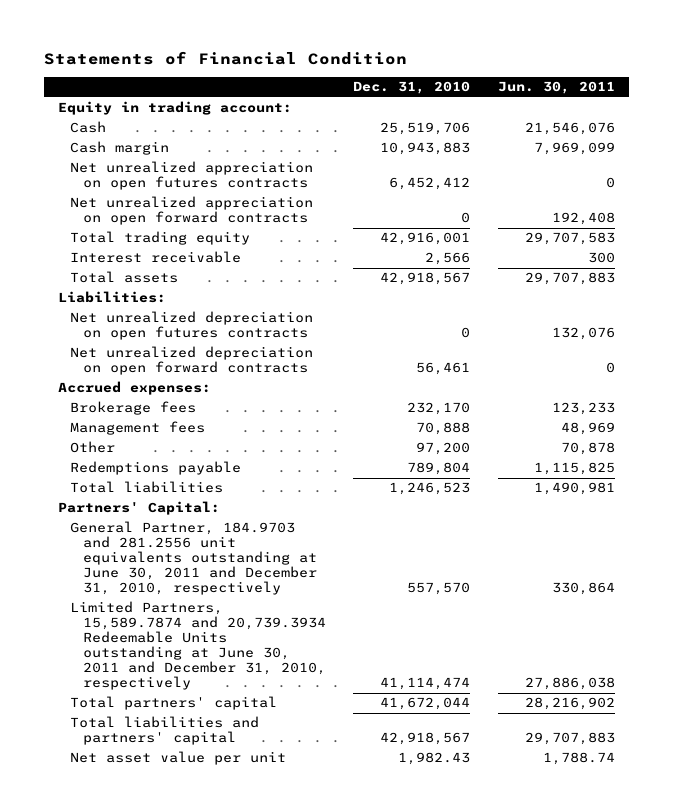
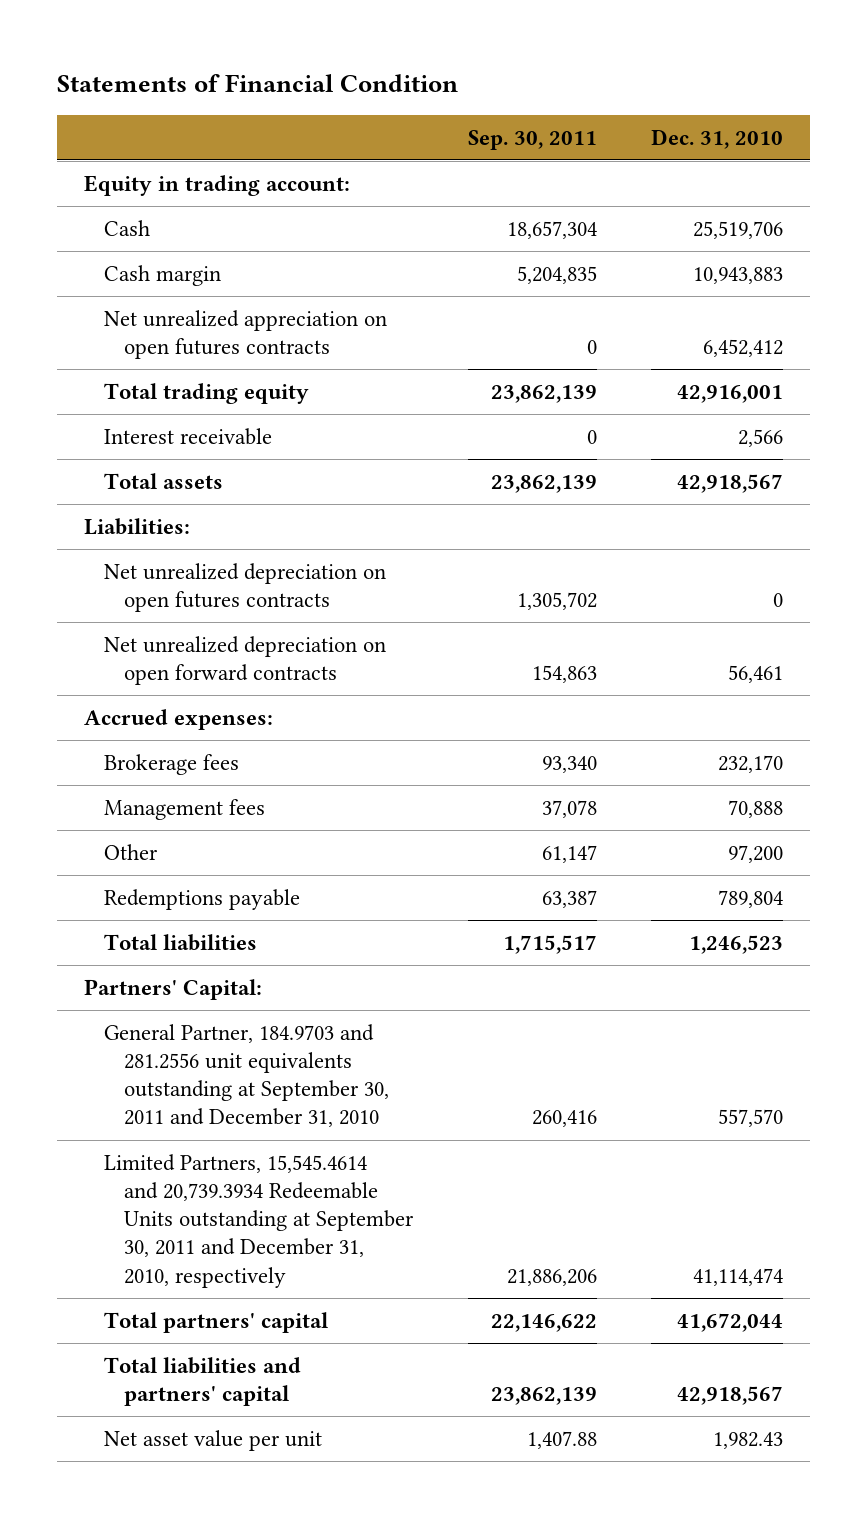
[498,81,616,95] Jun. 30, 2011 -> none
none -> [467,129,597,150] Sep. 30, 2011
[70,196,314,226] Net unrealized appreciation on open forward contracts -> none
[70,521,317,596] General Partner, 184.9703 and 281.2556 unit equivalents outstanding at June 30, 2011 and December 31, 2010, respectively -> [104,1023,390,1128] General Partner, 184.9703 and 281.2556 unit equivalents outstanding at September 30, 2011 and December 31, 2010
[70,601,326,691] Limited Partners, 15,589.7874 and 20,739.3934 Redeemable Units outstanding at June 30, 2011 and December 31, 2010, respectively -> [104,1153,415,1288] Limited Partners, 15,545.4614 and 20,739.3934 Redeemable Units outstanding at September 30, 2011 and December 31, 2010, respectively

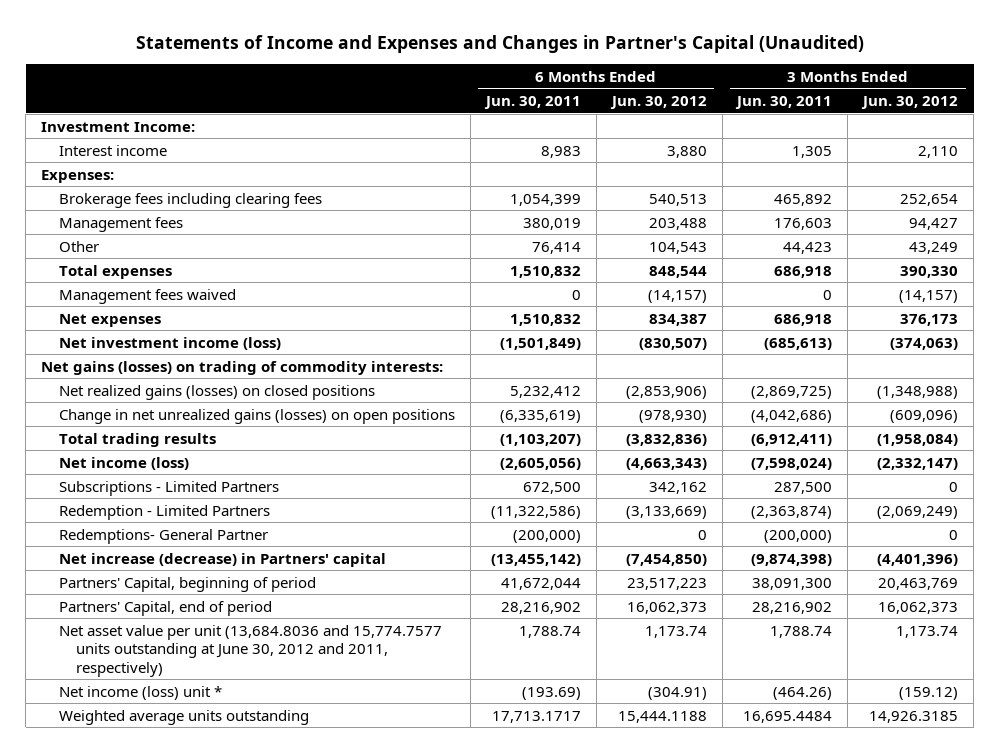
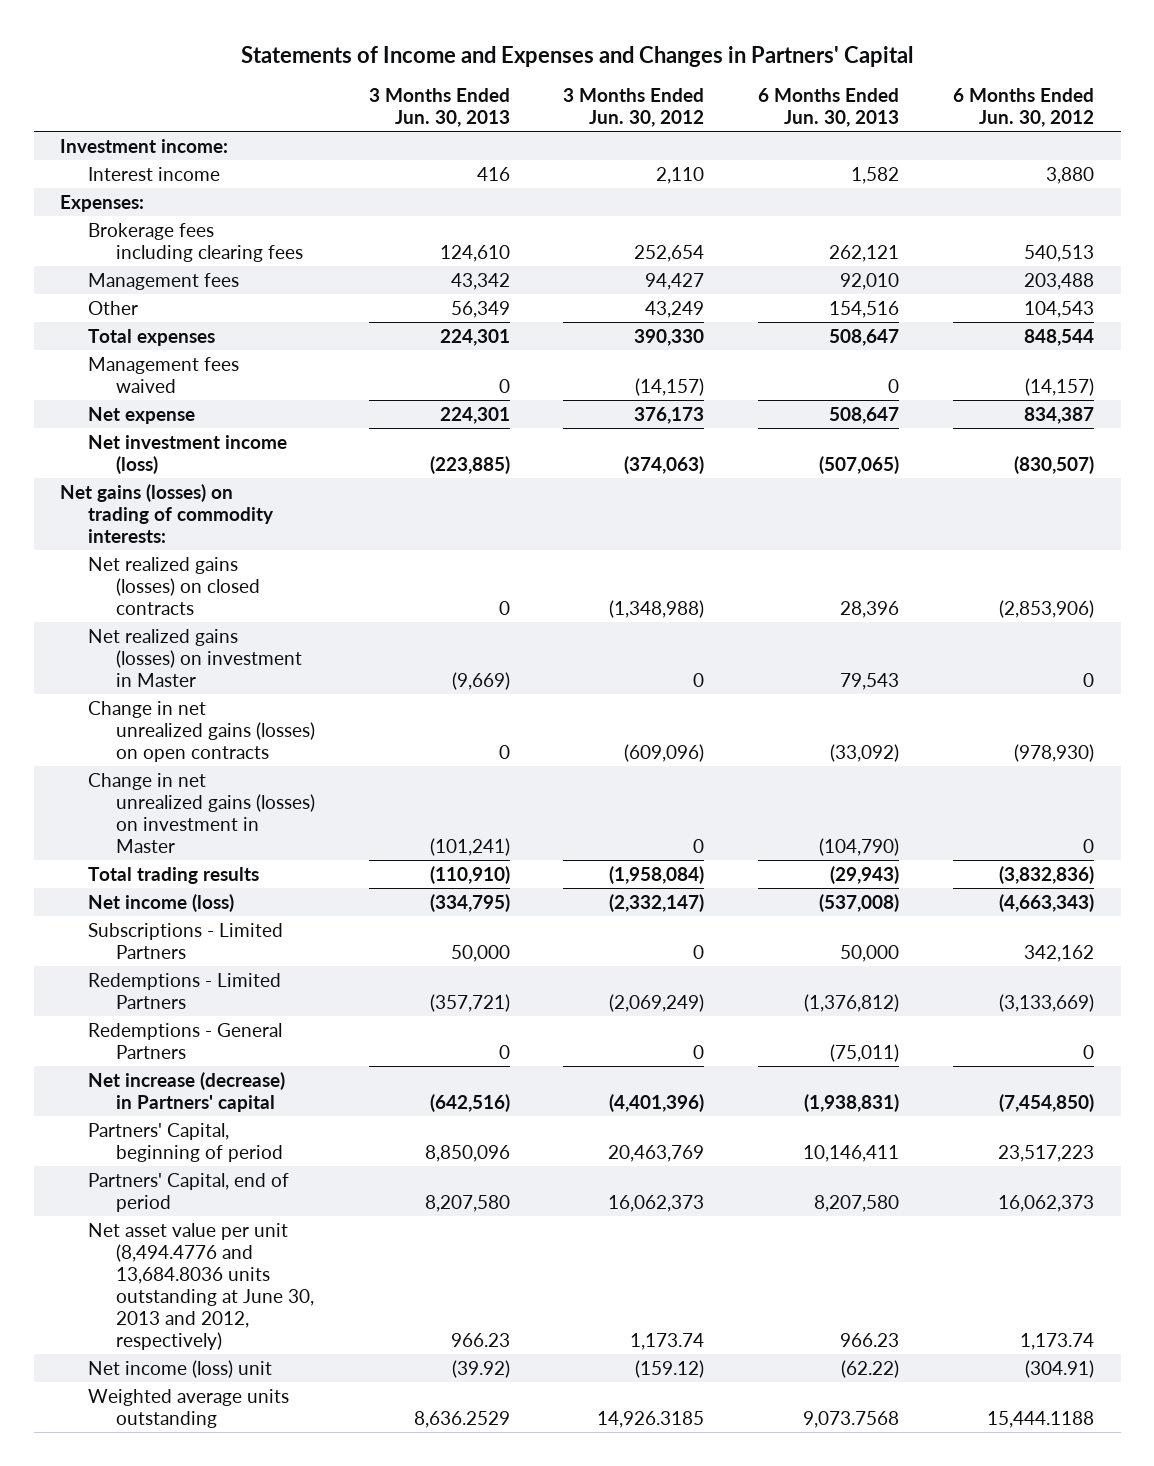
[135,34,864,53] Statements of Income and Expenses and Changes in Partner's Capital (Unaudited) -> [241,45,914,67] Statements of Income and Expenses and Changes in Partners' Capital
[483,95,581,109] Jun. 30, 2011 -> none
[735,95,833,109] Jun. 30, 2011 -> none
none -> [368,88,510,127] 3 Months Ended Jun. 30, 2013
none -> [758,88,900,127] 6 Months Ended Jun. 30, 2013
[40,121,195,132] Investment Income: -> [60,138,229,153] Investment income:
[58,313,161,327] Net expenses -> [88,406,196,424] Net expense
[58,384,375,400] Net realized gains (losses) on closed positions -> [88,556,260,615] Net realized gains (losses) on closed contracts
none -> [88,628,302,687] Net realized gains (losses) on investment in Master
[58,408,455,424] Change in net unrealized gains (losses) on open positions -> [88,700,315,762] Change in net unrealized gains (losses) on open contracts
none -> [88,772,315,853] Change in net unrealized gains (losses) on investment in Master
[58,504,270,520] Redemption - Limited Partners -> [88,972,282,1009] Redemptions - Limited Partners
[58,528,268,544] Redemptions- General Partner -> [88,1022,283,1059] Redemptions - General Partners
[58,624,442,677] Net asset value per unit (13,684.8036 and 15,774.7577 units outstanding at June 30, 2012 and 2011, respectively) -> [88,1222,314,1350] Net asset value per unit (8,494.4776 and 13,684.8036 units outstanding at June 30, 2013 and 2012, respectively)
[58,685,222,700] Net income (loss) unit * -> [88,1359,273,1378] Net income (loss) unit

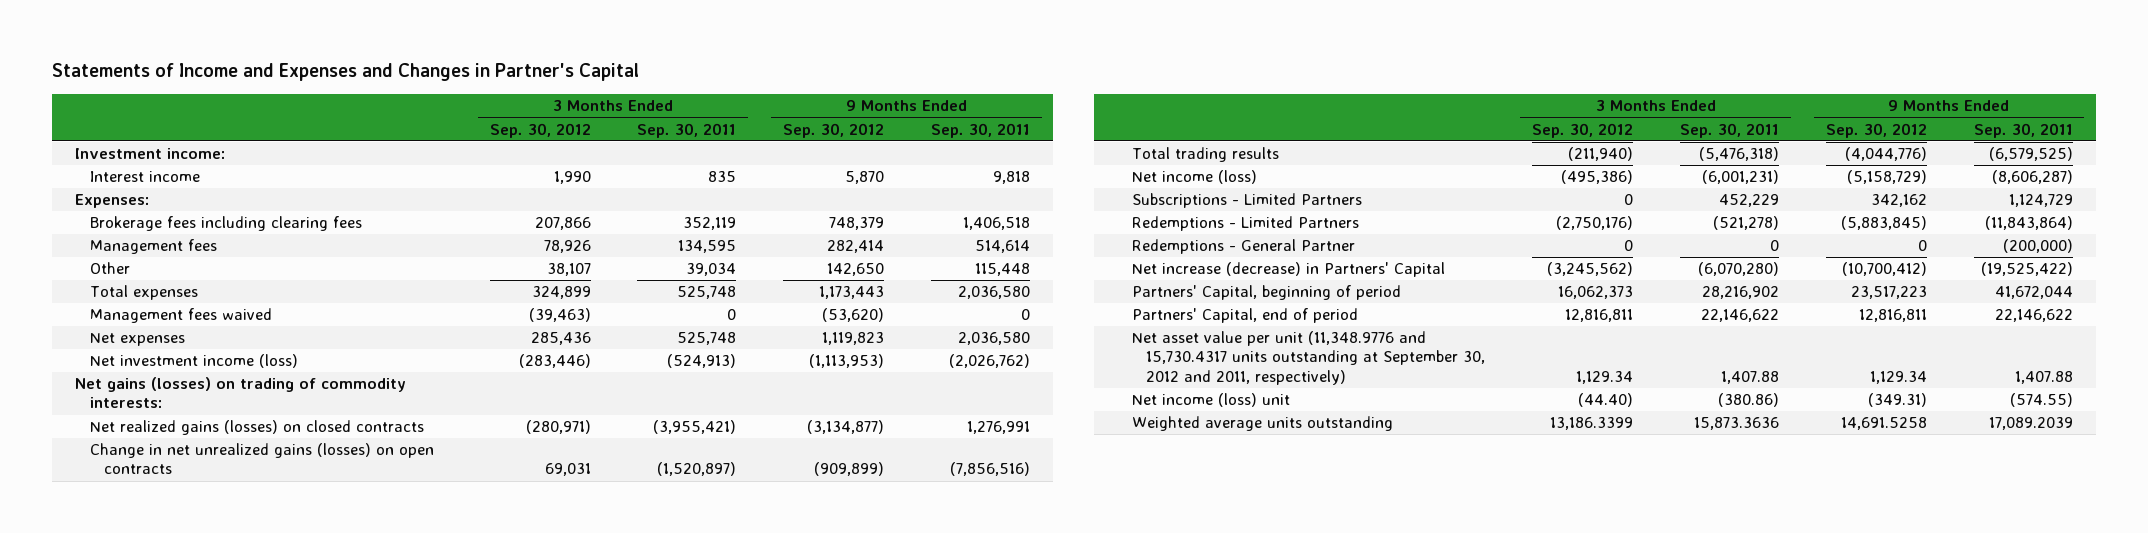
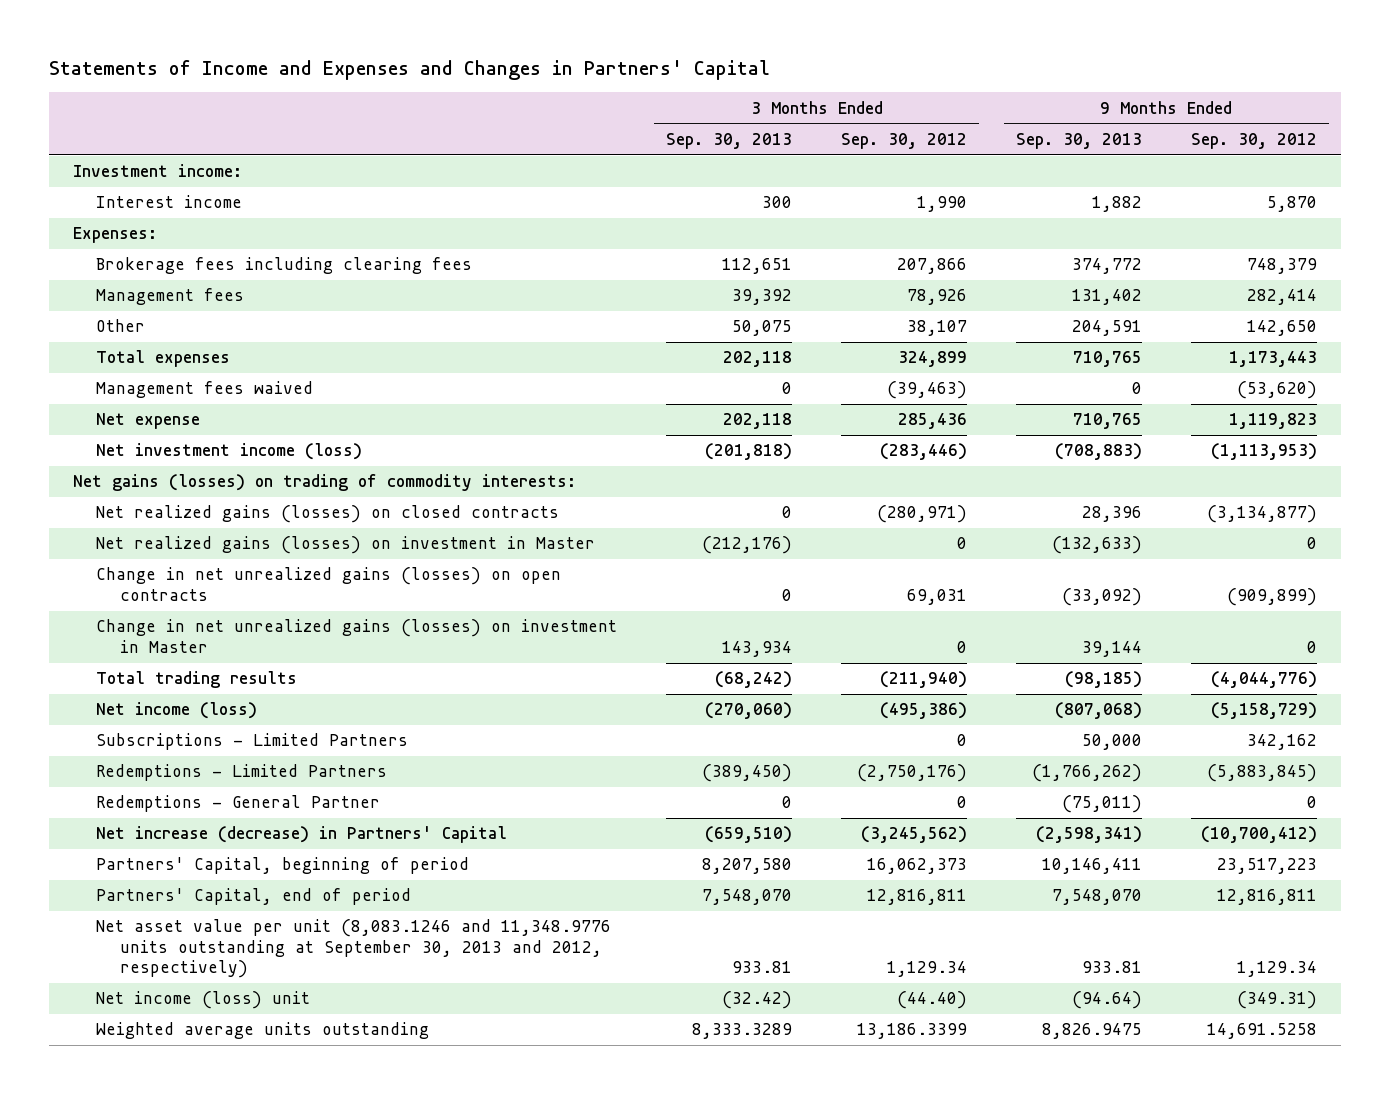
[51,63,639,82] Statements of Income and Expenses and Changes in Partner's Capital -> [48,60,770,81] Statements of Income and Expenses and Changes in Partners' Capital
[637,122,737,138] Sep. 30, 2011 -> none
[930,122,1030,138] Sep. 30, 2011 -> none
none -> [666,132,793,149] Sep. 30, 2013
none -> [1015,132,1142,149] Sep. 30, 2013
[89,333,185,347] Net expenses -> [96,413,201,430] Net expense
none -> [96,536,596,555] Net realized gains (losses) on investment in Master
none -> [96,619,618,653] Change in net unrealized gains (losses) on investment in Master
[1132,331,1486,385] Net asset value per unit (11,348.9776 and 15,730.4317 units outstanding at September 30, 2012 and 2011, respectively) -> [96,919,612,979] Net asset value per unit (8,083.1246 and 11,348.9776 units outstanding at September 30, 2013 and 2012, respectively)

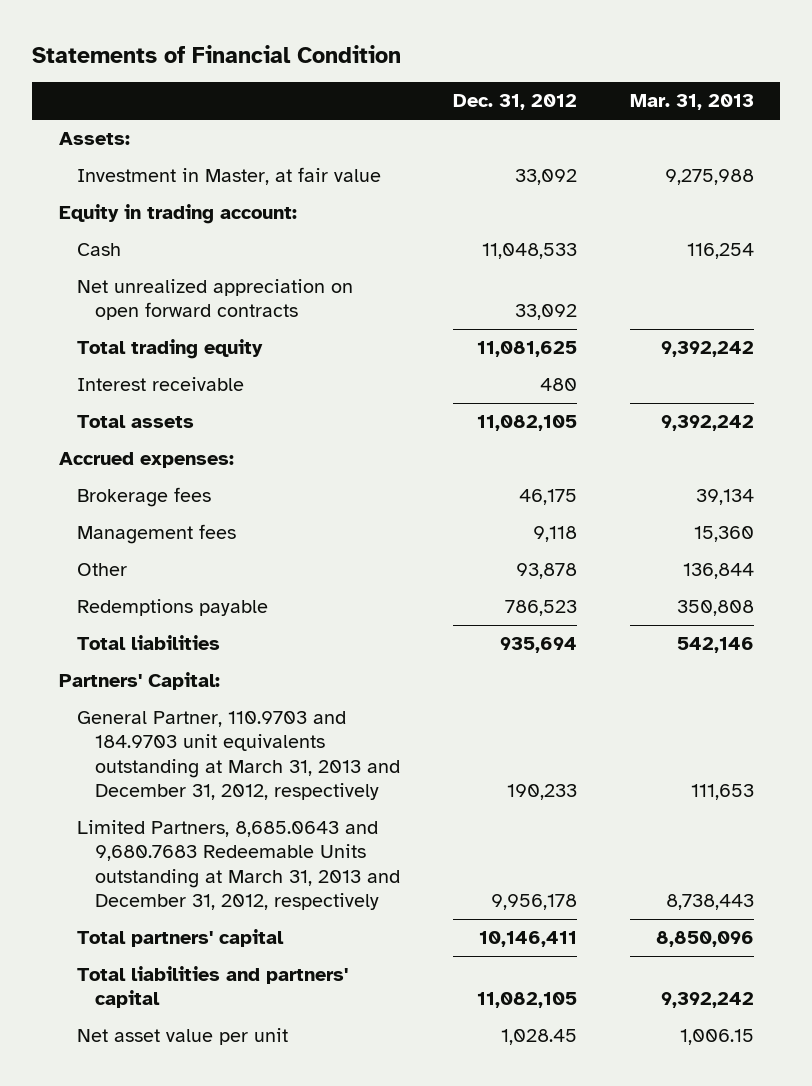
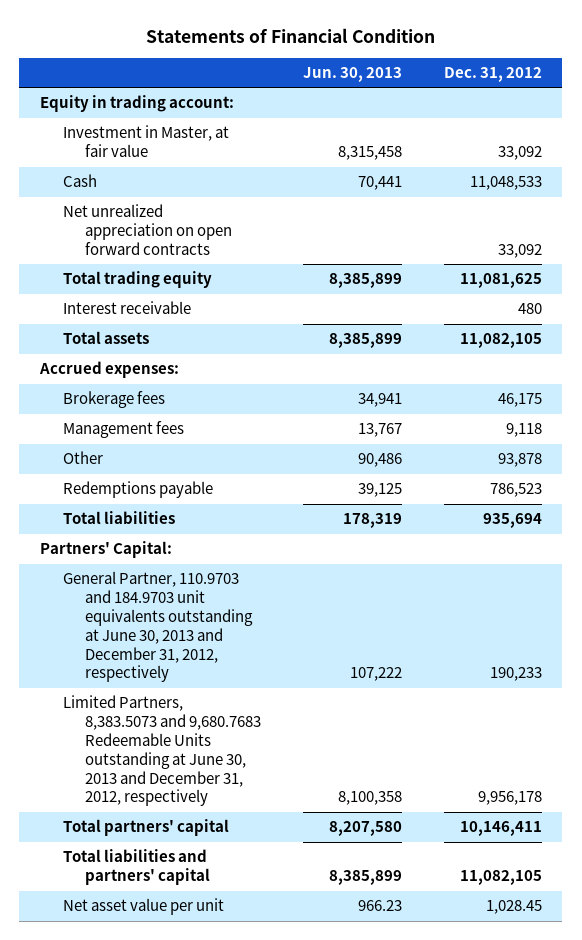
[629,94,754,111] Mar. 31, 2013 -> none
none -> [302,67,402,83] Jun. 30, 2013
[58,132,130,146] Assets: -> none
[76,167,381,186] Investment in Master, at fair value -> [62,125,229,158] Investment in Master, at fair value
[76,711,400,801] General Partner, 110.9703 and 184.9703 unit equivalents outstanding at March 31, 2013 and December 31, 2012, respectively -> [62,571,253,683] General Partner, 110.9703 and 184.9703 unit equivalents outstanding at June 30, 2013 and December 31, 2012, respectively
[76,820,400,911] Limited Partners, 8,685.0643 and 9,680.7683 Redeemable Units outstanding at March 31, 2013 and December 31, 2012, respectively -> [62,695,261,807] Limited Partners, 8,383.5073 and 9,680.7683 Redeemable Units outstanding at June 30, 2013 and December 31, 2012, respectively

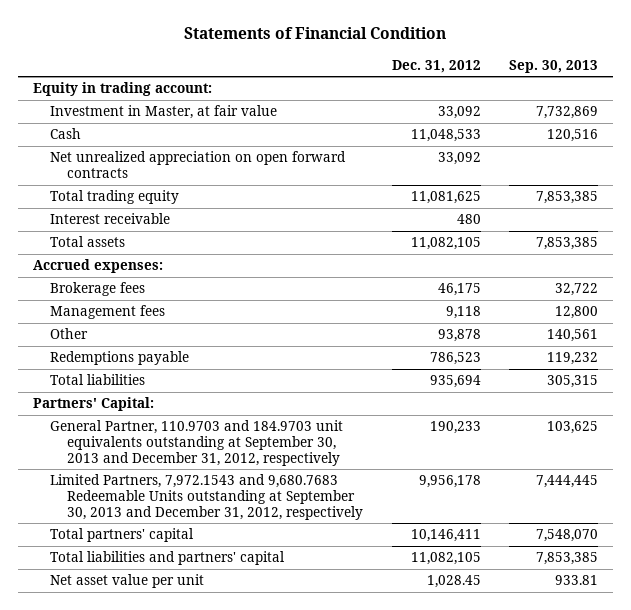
[302,67,402,83] Jun. 30, 2013 -> none
none -> [509,59,599,73] Sep. 30, 2013
[62,571,253,683] General Partner, 110.9703 and 184.9703 unit equivalents outstanding at June 30, 2013 and December 31, 2012, respectively -> [49,420,343,466] General Partner, 110.9703 and 184.9703 unit equivalents outstanding at September 30, 2013 and December 31, 2012, respectively
[62,695,261,807] Limited Partners, 8,383.5073 and 9,680.7683 Redeemable Units outstanding at June 30, 2013 and December 31, 2012, respectively -> [49,474,364,520] Limited Partners, 7,972.1543 and 9,680.7683 Redeemable Units outstanding at September 30, 2013 and December 31, 2012, respectively

